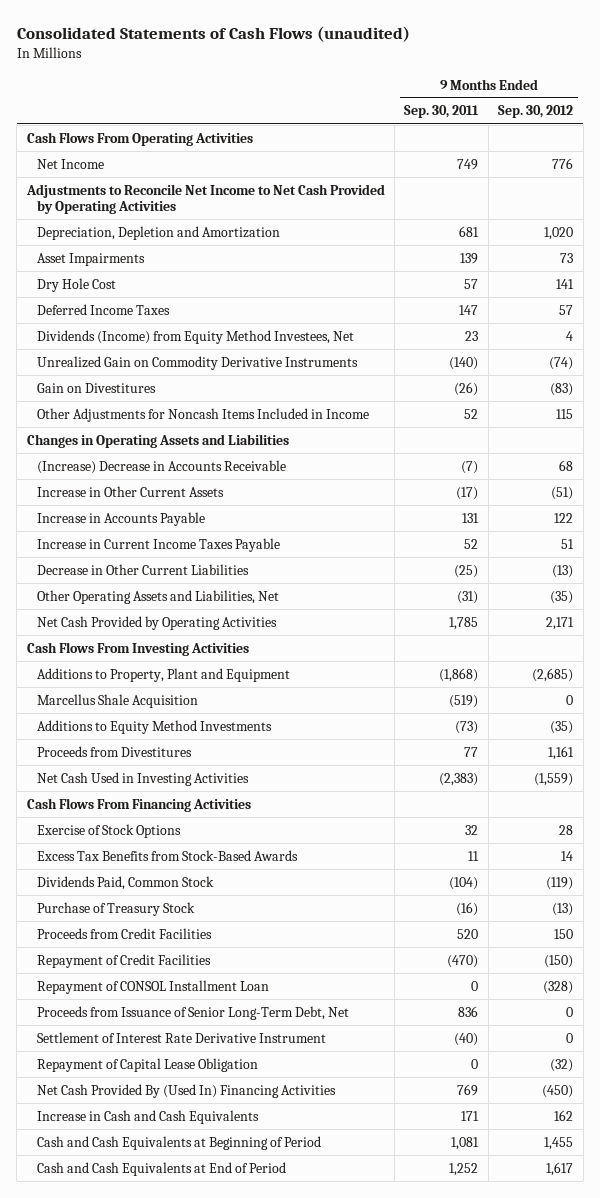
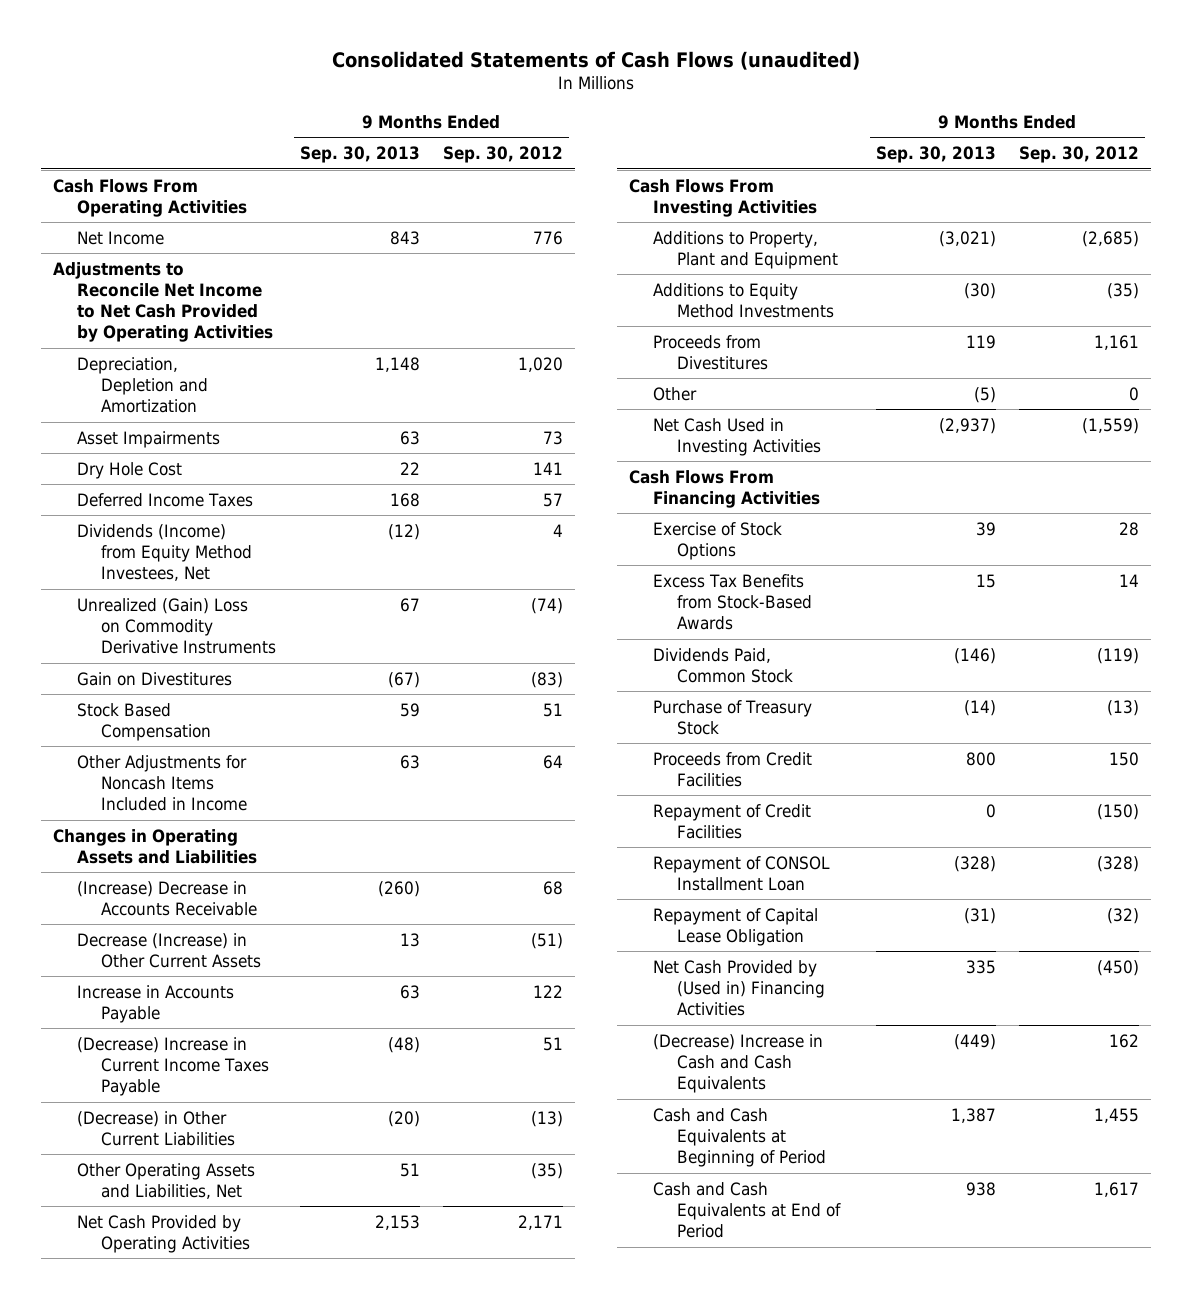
[404,105,480,119] Sep. 30, 2011 -> none
none -> [299,146,420,164] Sep. 30, 2013
[36,355,358,370] Unrealized Gain on Commodity Derivative Instruments -> [76,597,277,655] Unrealized (Gain) Loss on Commodity Derivative Instruments
none -> [76,702,212,741] Stock Based Compensation
[556,408,574,419] 115 -> [543,754,564,769] 64
[36,485,224,497] Increase in Other Current Assets -> [76,932,262,968] Decrease (Increase) in Other Current Assets
[36,537,280,552] Increase in Current Income Taxes Payable -> [76,1036,270,1097] (Decrease) Increase in Current Income Taxes Payable
[36,563,249,575] Decrease in Other Current Liabilities -> [76,1110,236,1146] (Decrease) in Other Current Liabilities
[36,693,198,708] Marcellus Shale Acquisition -> none
none -> [652,386,697,401] Other
[36,1005,349,1020] Proceeds from Issuance of Senior Long-Term Debt, Net -> none
[36,1031,326,1043] Settlement of Interest Rate Derivative Instrument -> none
[36,1083,336,1098] Net Cash Provided By (Used In) Financing Activities -> [652,959,825,1017] Net Cash Provided by (Used in) Financing Activities
[36,1109,259,1124] Increase in Cash and Cash Equivalents -> [652,1033,823,1094] (Decrease) Increase in Cash and Cash Equivalents

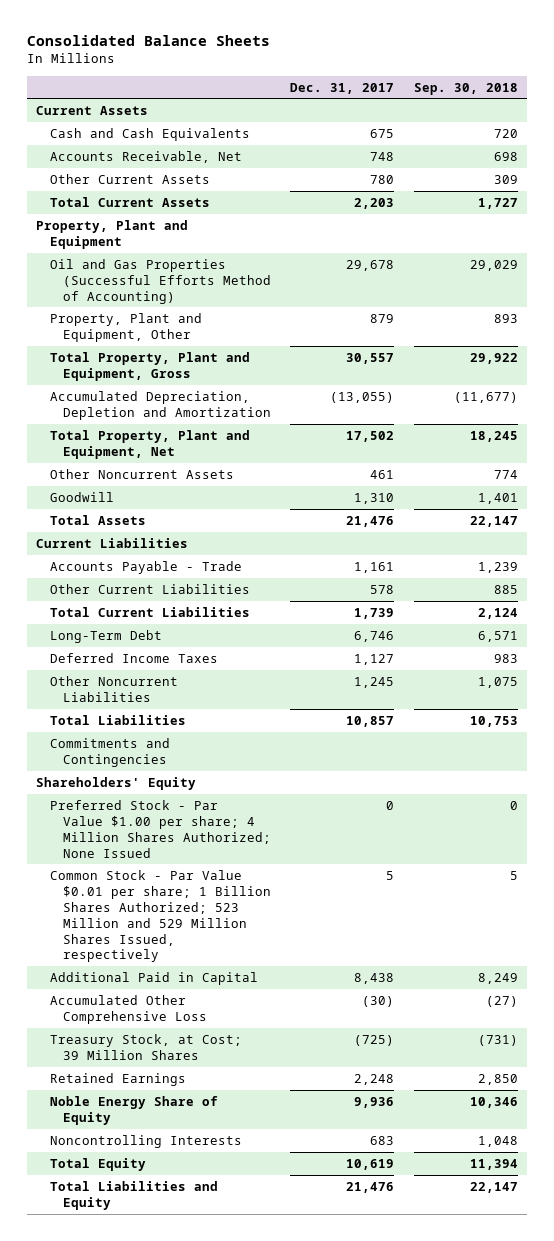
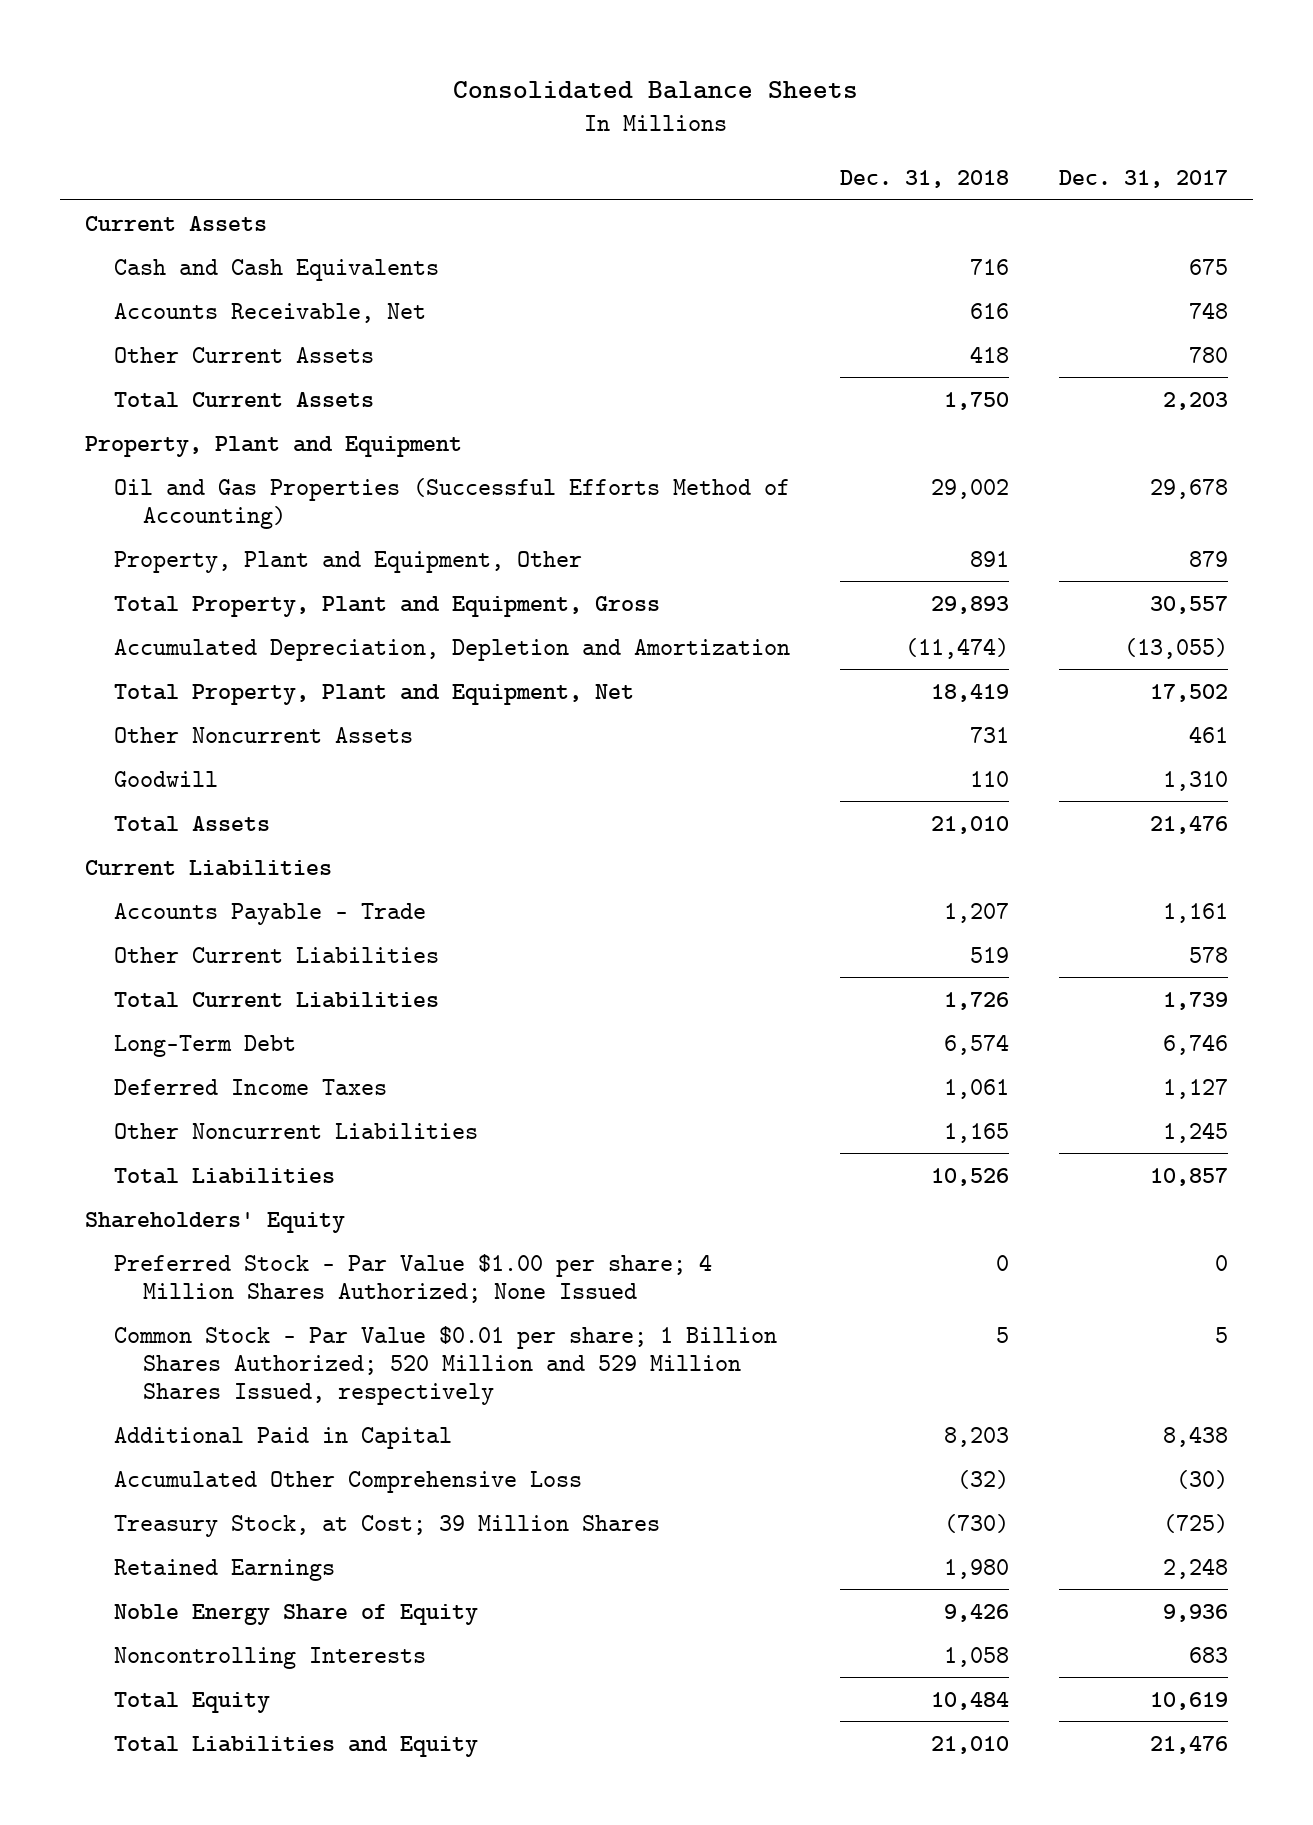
[413,82,518,95] Sep. 30, 2018 -> none
none -> [839,170,1009,189] Dec. 31, 2018
[49,737,170,767] Commitments and Contingencies -> none
[49,869,271,963] Common Stock - Par Value $0.01 per share; 1 Billion Shares Authorized; 523 Million and 529 Million Shares Issued, respectively -> [114,1325,778,1405] Common Stock - Par Value $0.01 per share; 1 Billion Shares Authorized; 520 Million and 529 Million Shares Issued, respectively

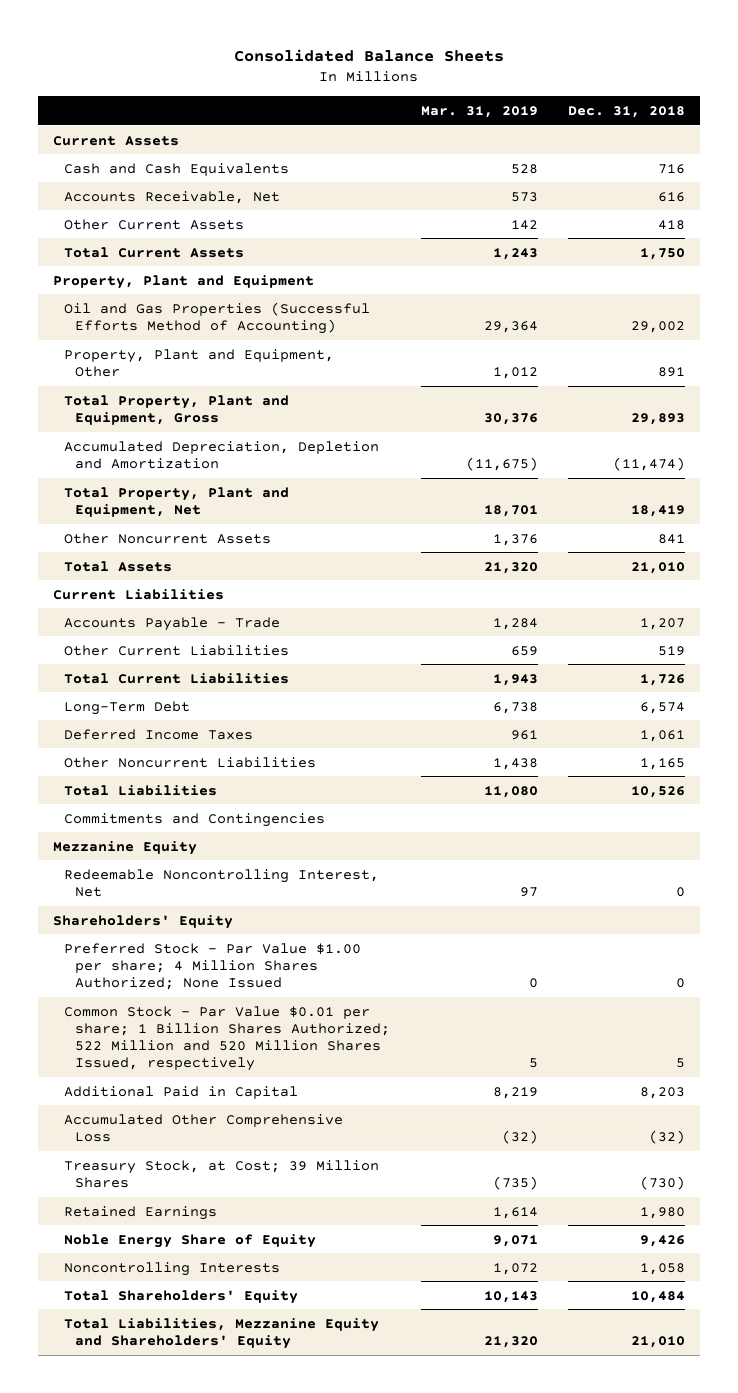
[1058,170,1228,189] Dec. 31, 2017 -> none
none -> [420,105,538,118] Mar. 31, 2019
[114,770,219,787] Goodwill -> none
[969,726,1009,743] 731 -> [657,533,685,544] 841
none -> [64,812,326,827] Commitments and Contingencies
none -> [53,840,198,855] Mezzanine Equity
none -> [64,868,380,897] Redeemable Noncontrolling Interest, Net
[114,1325,778,1405] Common Stock - Par Value $0.01 per share; 1 Billion Shares Authorized; 520 Million and 529 Million Shares Issued, respectively -> [64,1005,391,1072] Common Stock - Par Value $0.01 per share; 1 Billion Shares Authorized; 522 Million and 520 Million Shares Issued, respectively
[114,1691,271,1713] Total Equity -> [64,1289,299,1304] Total Shareholders' Equity
[114,1735,479,1757] Total Liabilities and Equity -> [64,1317,380,1349] Total Liabilities, Mezzanine Equity and Shareholders' Equity

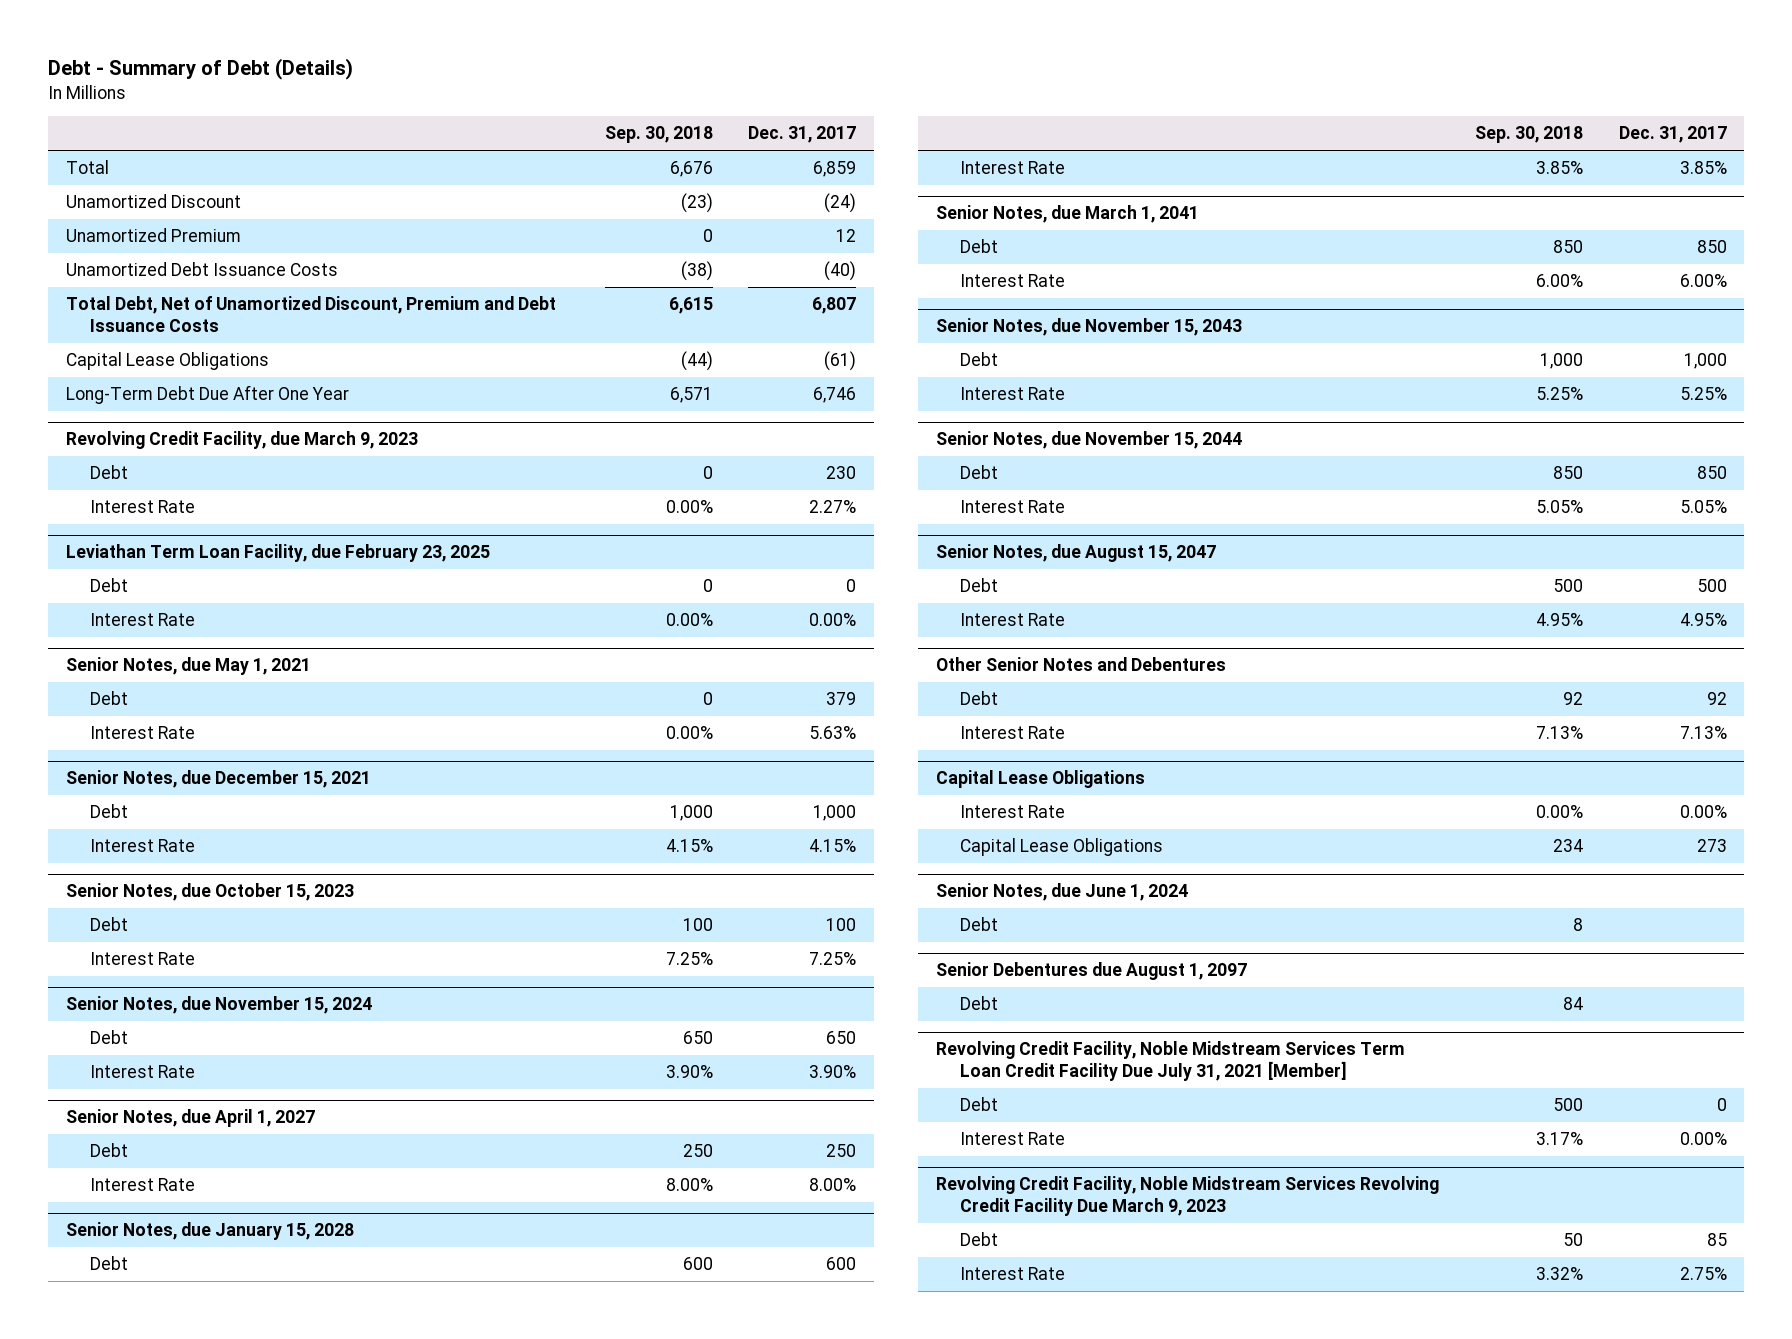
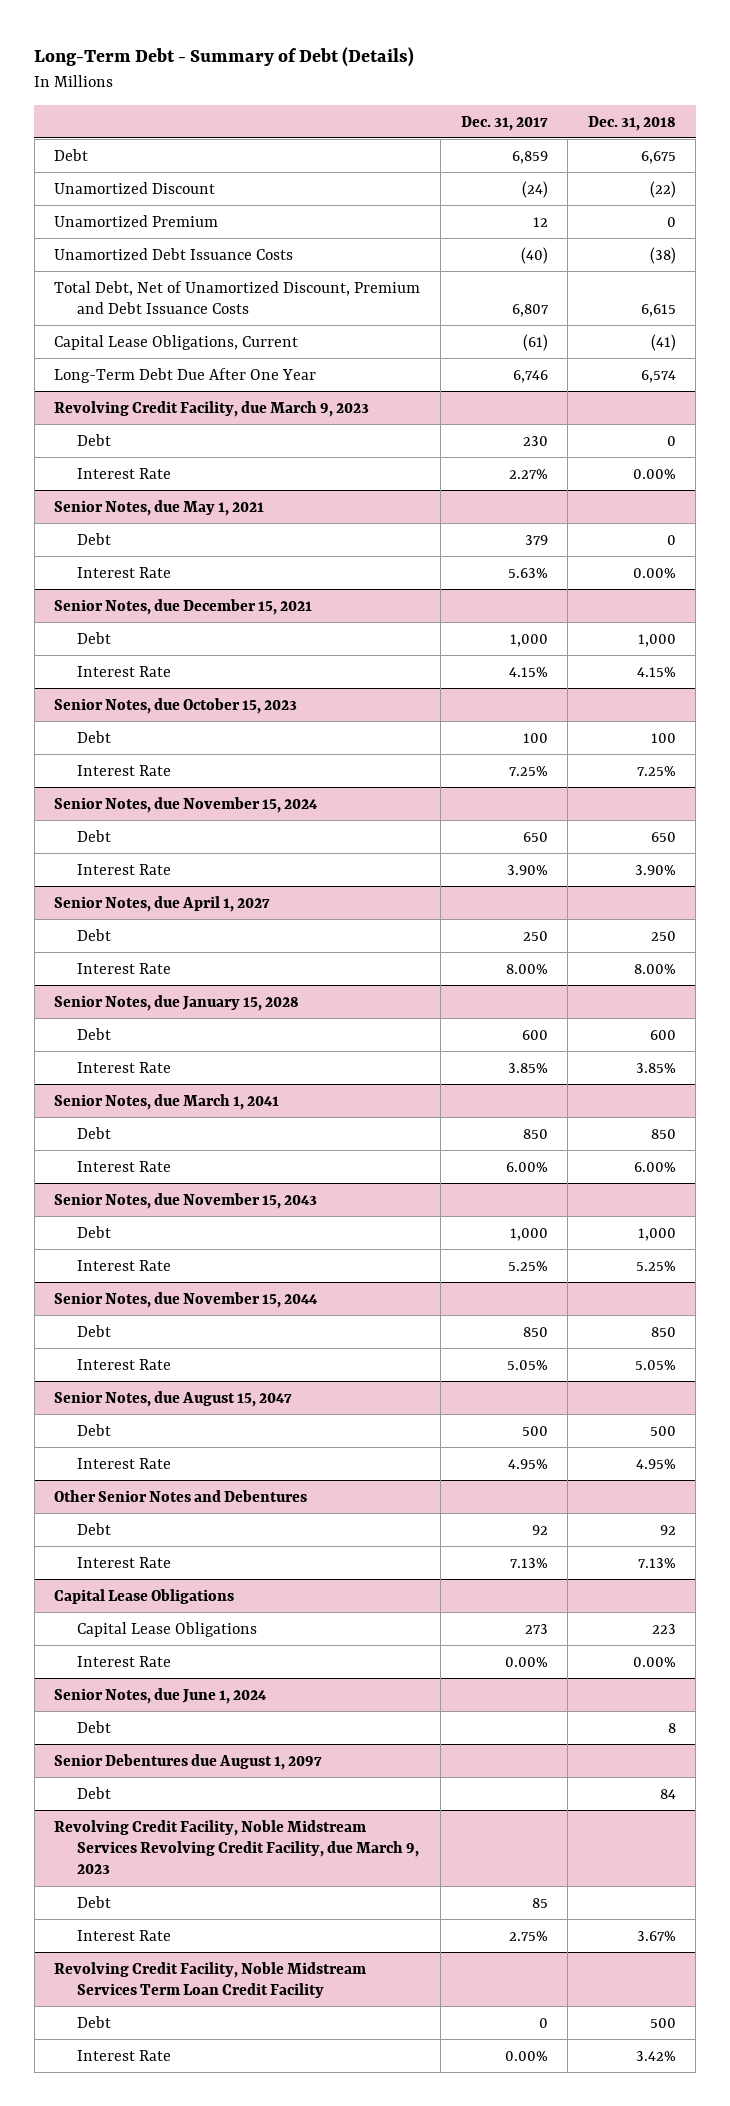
[47,57,353,80] Debt - Summary of Debt (Details) -> [34,47,415,68] Long-Term Debt - Summary of Debt (Details)
[604,126,713,144] Sep. 30, 2018 -> none
none -> [587,115,676,131] Dec. 31, 2018
[65,160,109,175] Total -> [54,148,89,161] Debt
[65,352,269,371] Capital Lease Obligations -> [54,334,299,350] Capital Lease Obligations, Current
[65,544,490,563] Leviathan Term Loan Facility, due February 23, 2025 -> none
[89,578,128,593] Debt -> none
[89,613,195,627] Interest Rate -> none
[959,805,1065,819] Interest Rate -> [77,1655,172,1667] Interest Rate
[935,1041,1405,1082] Revolving Credit Facility, Noble Midstream Services Term Loan Credit Facility Due July 31, 2021 [Member] -> none
[959,1097,998,1112] Debt -> none
[959,1132,1065,1146] Interest Rate -> none
[935,1176,1439,1217] Revolving Credit Facility, Noble Midstream Services Revolving Credit Facility Due March 9, 2023 -> [54,1819,420,1875] Revolving Credit Facility, Noble Midstream Services Revolving Credit Facility, due March 9, 2023
none -> [54,1961,367,1998] Revolving Credit Facility, Noble Midstream Services Term Loan Credit Facility
none -> [77,2015,112,2028] Debt
none -> [77,2049,172,2061] Interest Rate

